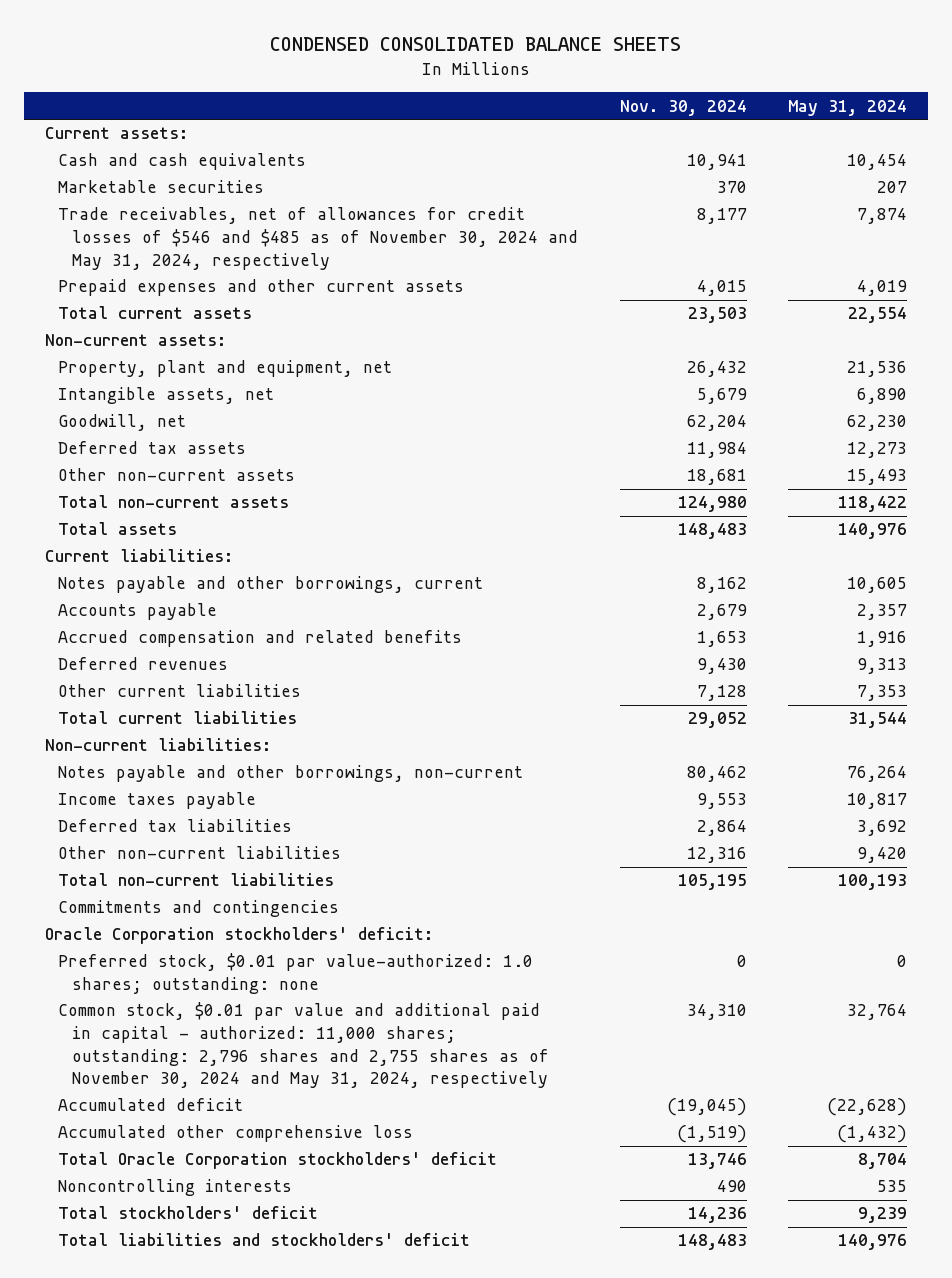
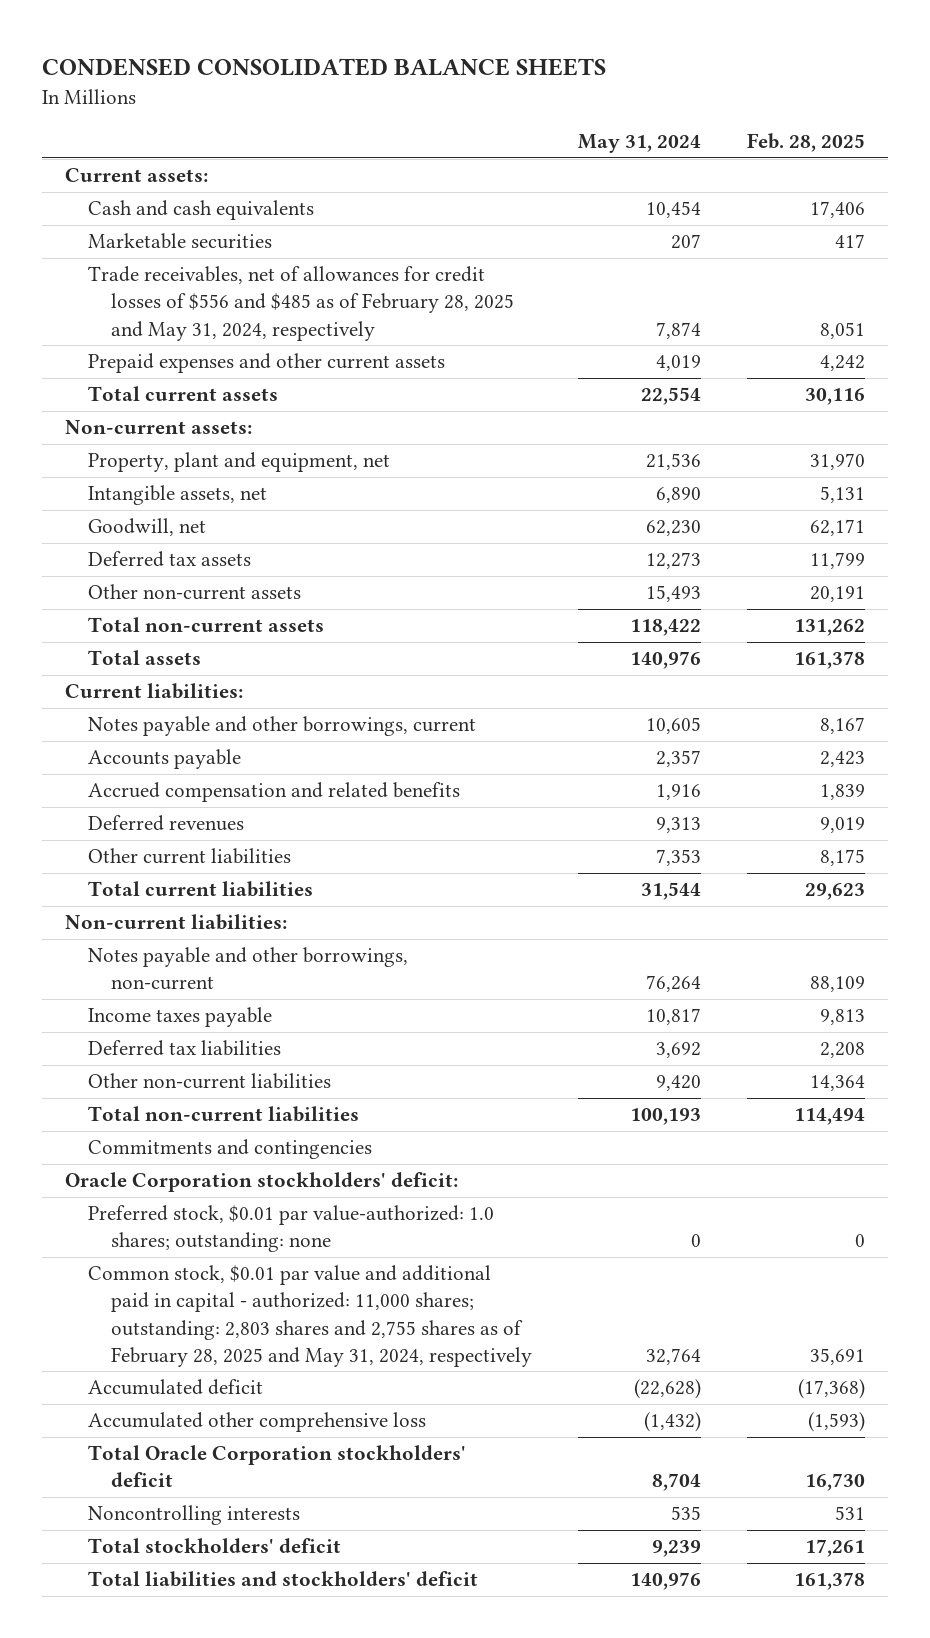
[619,99,747,116] Nov. 30, 2024 -> none
none -> [747,133,866,153] Feb. 28, 2025
[58,207,578,270] Trade receivables, net of allowances for credit losses of $546 and $485 as of November 30, 2024 and May 31, 2024, respectively -> [88,266,514,341] Trade receivables, net of allowances for credit losses of $556 and $485 as of February 28, 2025 and May 31, 2024, respectively
[58,1002,549,1089] Common stock, $0.01 par value and additional paid in capital - authorized: 11,000 shares; outstanding: 2,796 shares and 2,755 shares as of November 30, 2024 and May 31, 2024, respectively -> [88,1265,532,1367] Common stock, $0.01 par value and additional paid in capital - authorized: 11,000 shares; outstanding: 2,803 shares and 2,755 shares as of February 28, 2025 and May 31, 2024, respectively

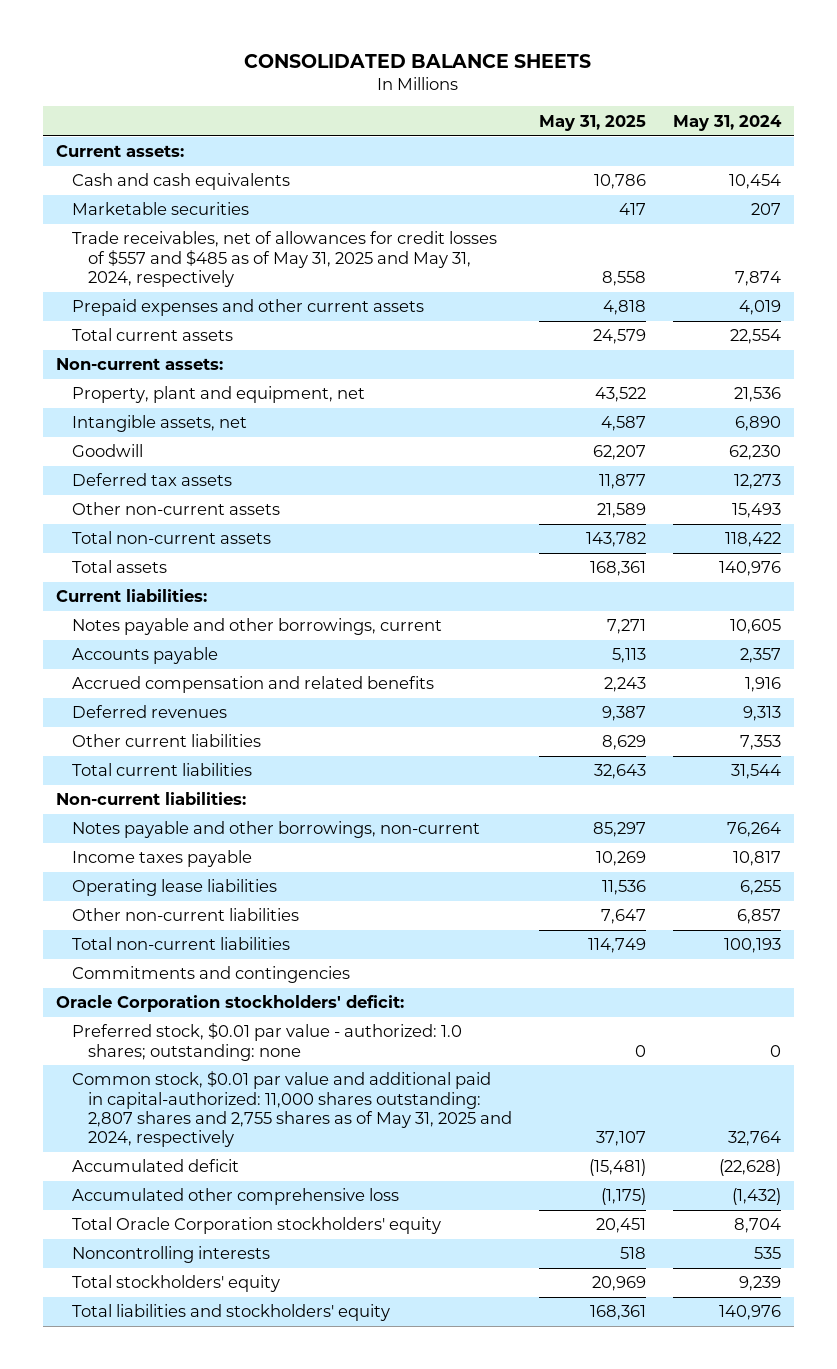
[42,58,607,77] CONDENSED CONSOLIDATED BALANCE SHEETS -> [244,53,592,68] CONSOLIDATED BALANCE SHEETS
[747,133,866,153] Feb. 28, 2025 -> none
none -> [538,114,646,131] May 31, 2025
[88,266,514,341] Trade receivables, net of allowances for credit losses of $556 and $485 as of February 28, 2025 and May 31, 2024, respectively -> [71,231,497,287] Trade receivables, net of allowances for credit losses of $557 and $485 as of May 31, 2025 and May 31, 2024, respectively
[88,518,207,537] Goodwill, net -> [71,444,143,458] Goodwill
[88,1040,282,1057] Deferred tax liabilities -> none
none -> [71,879,277,897] Operating lease liabilities
[656,1075,702,1092] 9,420 -> [736,909,781,925] 6,857
[88,1205,495,1253] Preferred stock, $0.01 par value-authorized: 1.0 shares; outstanding: none -> [71,1023,462,1061] Preferred stock, $0.01 par value - authorized: 1.0 shares; outstanding: none
[88,1265,532,1367] Common stock, $0.01 par value and additional paid in capital - authorized: 11,000 shares; outstanding: 2,803 shares and 2,755 shares as of February 28, 2025 and May 31, 2024, respectively -> [71,1071,512,1148] Common stock, $0.01 par value and additional paid in capital-authorized: 11,000 shares outstanding: 2,807 shares and 2,755 shares as of May 31, 2025 and 2024, respectively
[88,1445,467,1488] Total Oracle Corporation stockholders' deficit -> [71,1217,441,1235] Total Oracle Corporation stockholders' equity
[88,1538,342,1554] Total stockholders' deficit -> [71,1275,280,1293] Total stockholders' equity
[88,1571,479,1588] Total liabilities and stockholders' deficit -> [71,1304,390,1322] Total liabilities and stockholders' equity

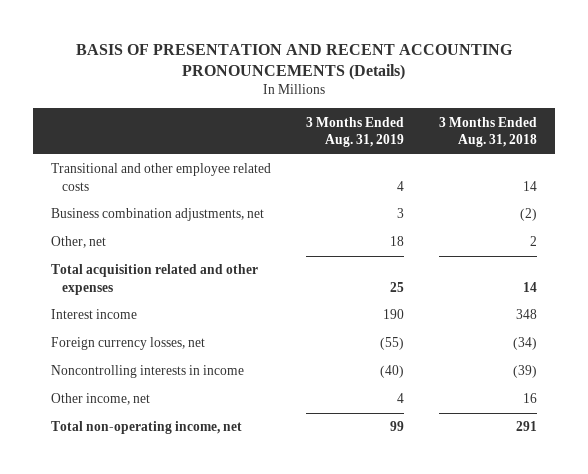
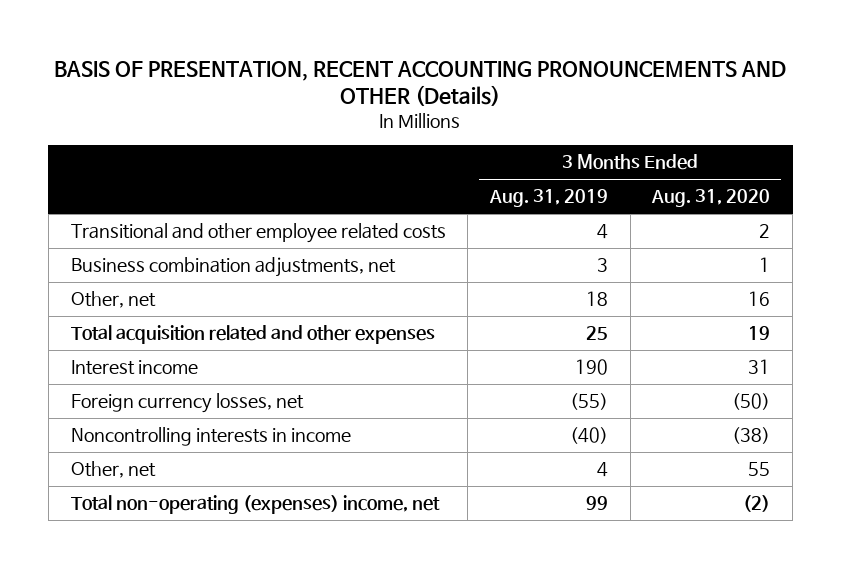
[76,43,514,80] BASIS OF PRESENTATION AND RECENT ACCOUNTING PRONOUNCEMENTS (Details) -> [54,60,787,107] BASIS OF PRESENTATION, RECENT ACCOUNTING PRONOUNCEMENTS AND OTHER (Details)
[439,116,538,148] 3 Months Ended Aug. 31, 2018 -> none
none -> [651,189,771,208] Aug. 31, 2020
[50,393,150,406] Other income, net -> [70,461,156,479] Other, net
[50,421,242,435] Total non-operating income, net -> [70,495,440,515] Total non-operating (expenses) income, net

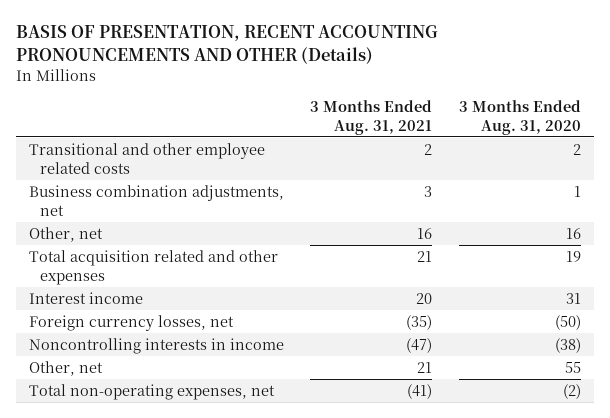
[488,189,608,208] Aug. 31, 2019 -> none
none -> [310,99,433,135] 3 Months Ended Aug. 31, 2021
[70,495,440,515] Total non-operating (expenses) income, net -> [28,383,275,400] Total non-operating expenses, net

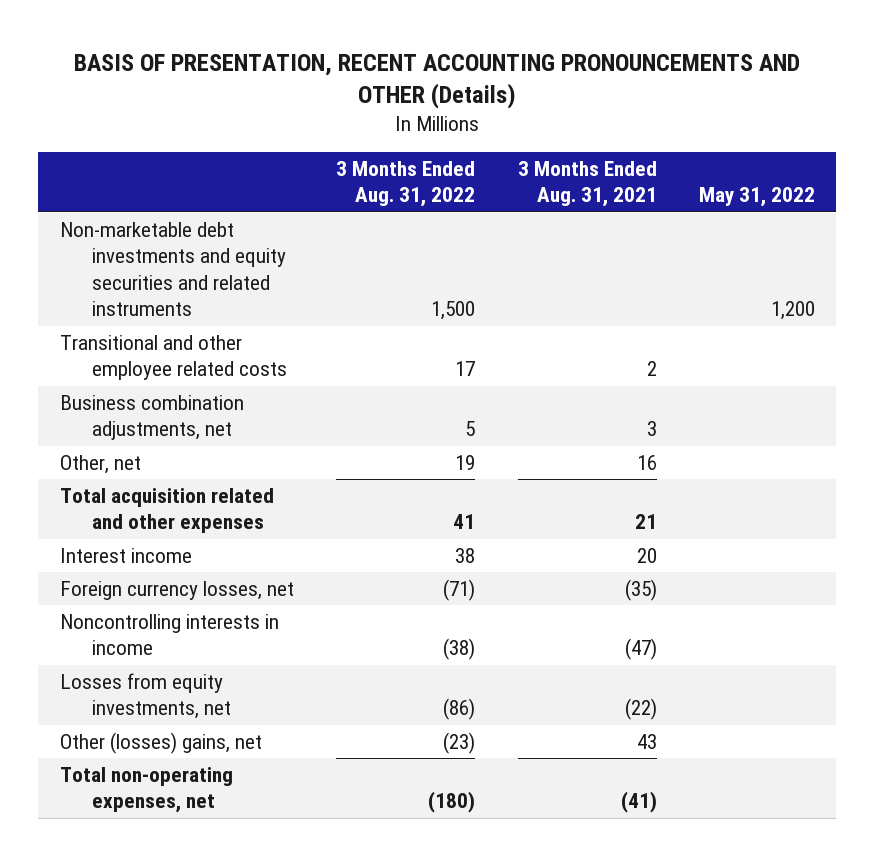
[458,99,581,135] 3 Months Ended Aug. 31, 2020 -> none
none -> [336,161,476,208] 3 Months Ended Aug. 31, 2022
none -> [699,187,816,208] May 31, 2022
none -> [59,222,287,317] Non-marketable debt investments and equity securities and related instruments
none -> [59,673,232,720] Losses from equity investments, net
[28,360,103,376] Other, net -> [59,732,262,755] Other (losses) gains, net
[417,361,433,373] 21 -> [636,734,657,750] 43

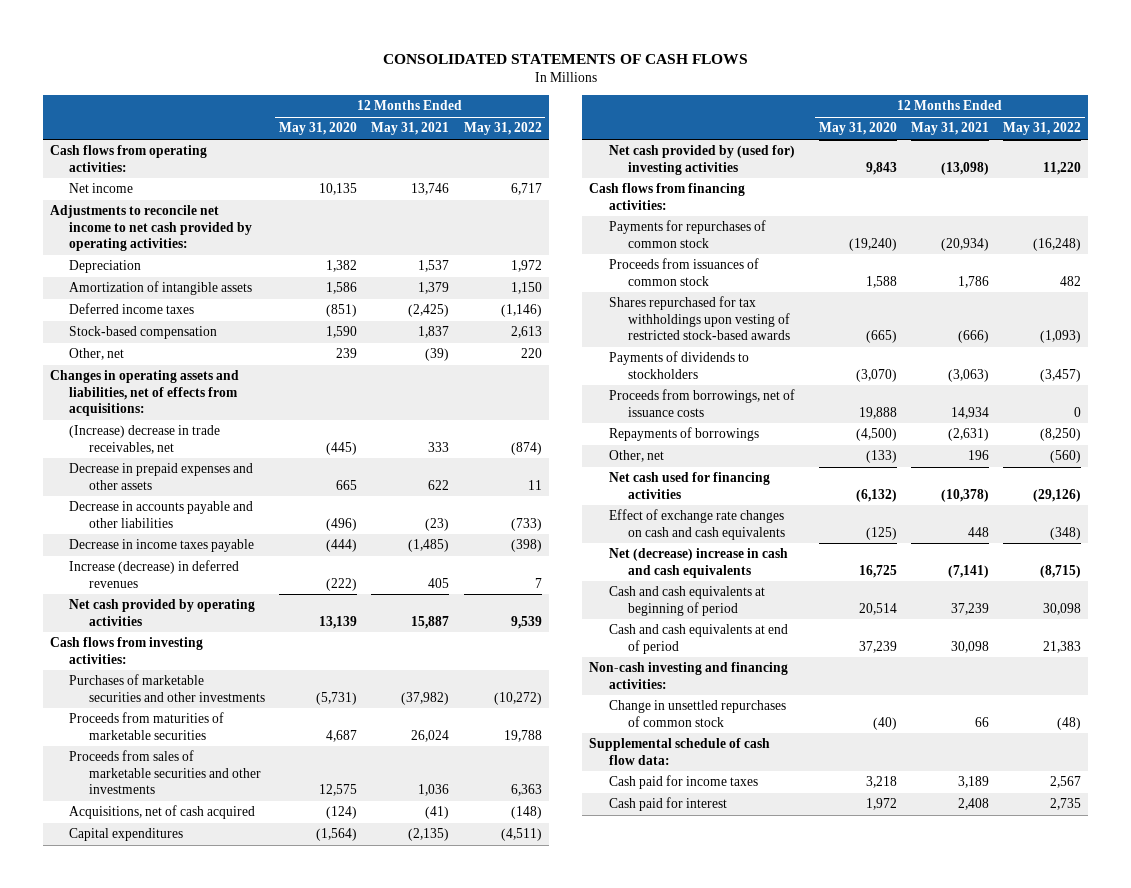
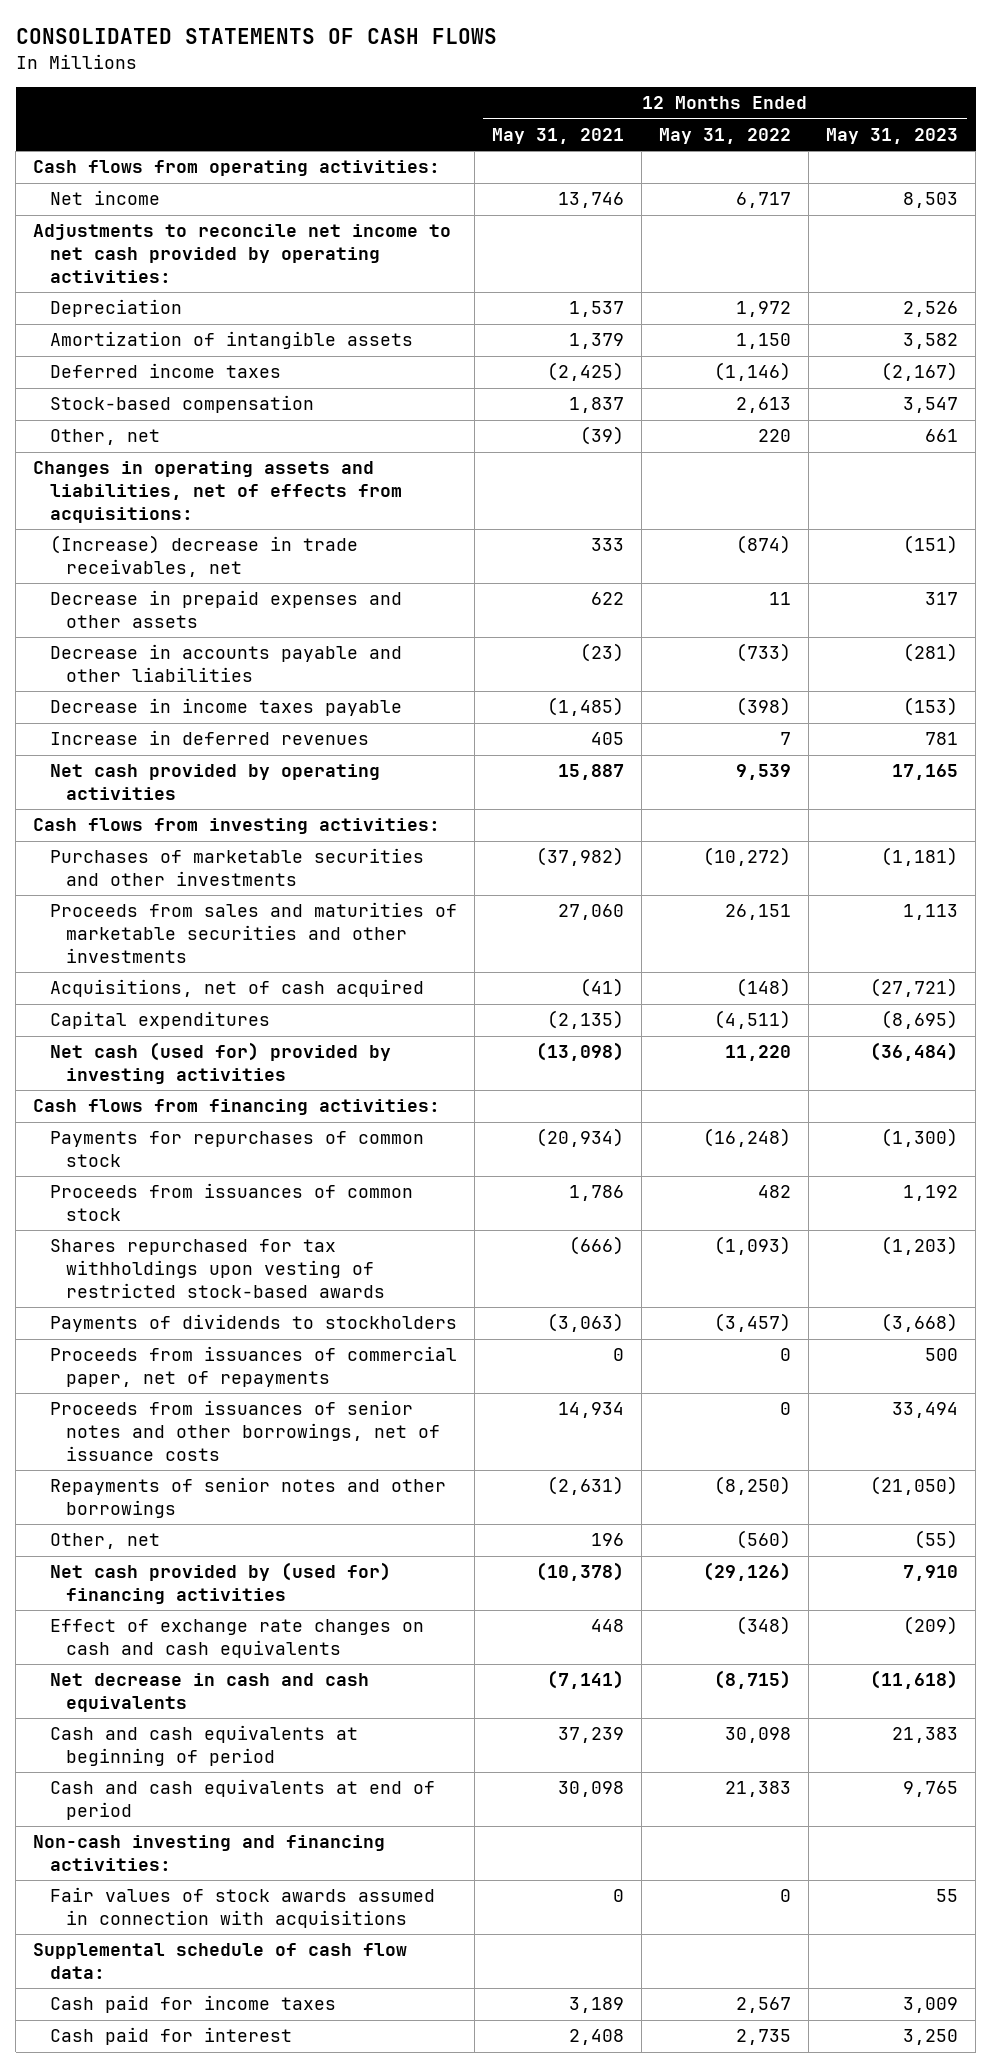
[278,122,357,136] May 31, 2020 -> none
none -> [826,127,959,144] May 31, 2023
[69,560,240,588] Increase (decrease) in deferred revenues -> [49,730,369,746] Increase in deferred revenues
[69,712,225,740] Proceeds from maturities of marketable securities -> none
[69,750,261,795] Proceeds from sales of marketable securities and other investments -> [49,902,457,963] Proceeds from sales and maturities of marketable securities and other investments
[418,784,450,797] 1,036 -> [557,904,624,921] 27,060
[510,784,542,797] 6,363 -> [724,904,791,921] 26,151
[608,145,795,175] Net cash provided by (used for) investing activities -> [49,1042,391,1085] Net cash (used for) provided by investing activities
none -> [49,1346,457,1388] Proceeds from issuances of commercial paper, net of repayments
[608,389,795,417] Proceeds from borrowings, net of issuance costs -> [49,1400,441,1461] Proceeds from issuances of senior notes and other borrowings, net of issuance costs
[608,427,759,442] Repayments of borrowings -> [49,1477,446,1519] Repayments of senior notes and other borrowings
[608,472,770,499] Net cash used for financing activities -> [49,1562,391,1605] Net cash provided by (used for) financing activities
[608,548,788,578] Net (decrease) increase in cash and cash equivalents -> [49,1673,369,1713] Net decrease in cash and cash equivalents
[608,700,786,727] Change in unsettled repurchases of common stock -> none
none -> [49,1887,435,1929] Fair values of stock awards assumed in connection with acquisitions

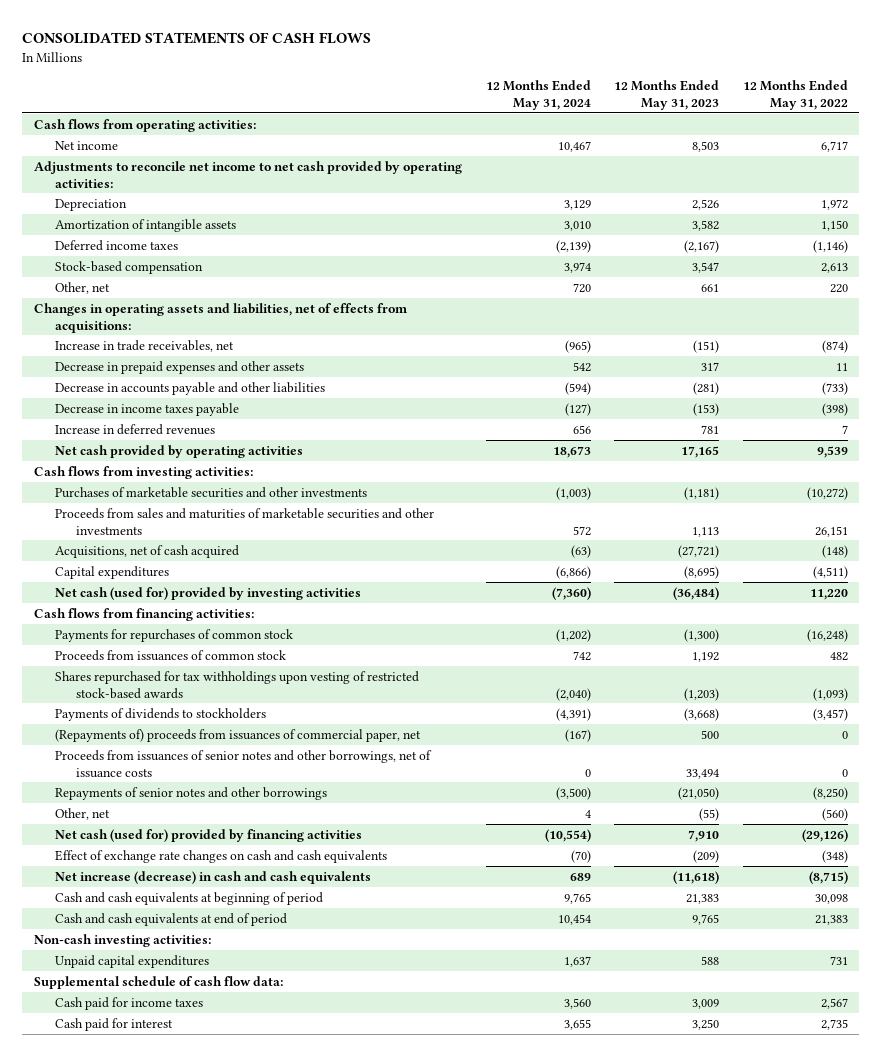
[491,127,624,144] May 31, 2021 -> none
none -> [485,80,591,111] 12 Months Ended May 31, 2024
[49,535,358,578] (Increase) decrease in trade receivables, net -> [55,339,235,352] Increase in trade receivables, net
[49,1346,457,1388] Proceeds from issuances of commercial paper, net of repayments -> [55,728,422,742] (Repayments of) proceeds from issuances of commercial paper, net
[49,1562,391,1605] Net cash provided by (used for) financing activities -> [55,828,363,842] Net cash (used for) provided by financing activities
[49,1673,369,1713] Net decrease in cash and cash equivalents -> [55,870,372,884] Net increase (decrease) in cash and cash equivalents
[49,1887,435,1929] Fair values of stock awards assumed in connection with acquisitions -> none
[33,1835,386,1872] Non-cash investing and financing activities: -> [34,933,212,947] Non-cash investing activities:
none -> [55,954,210,968] Unpaid capital expenditures

